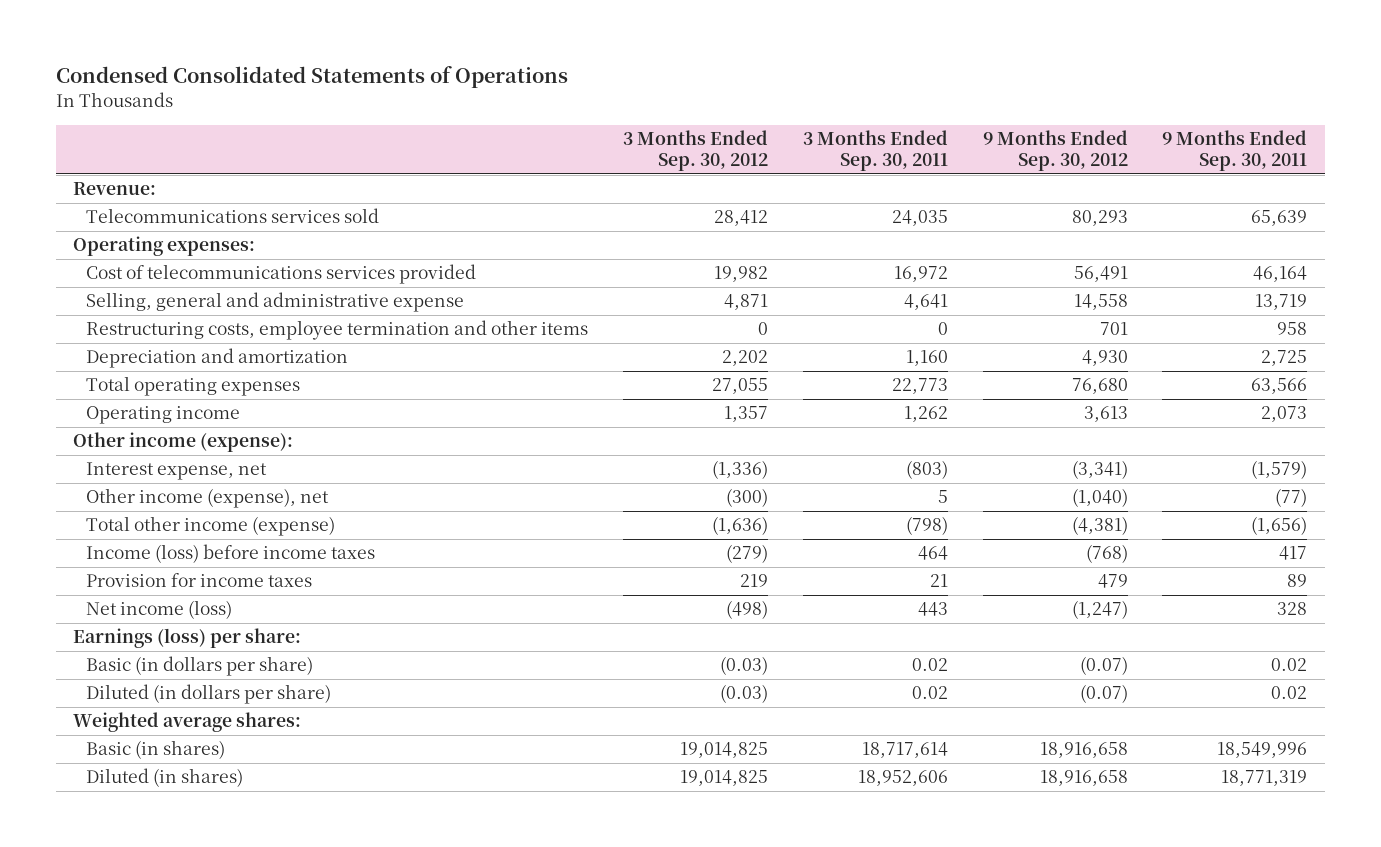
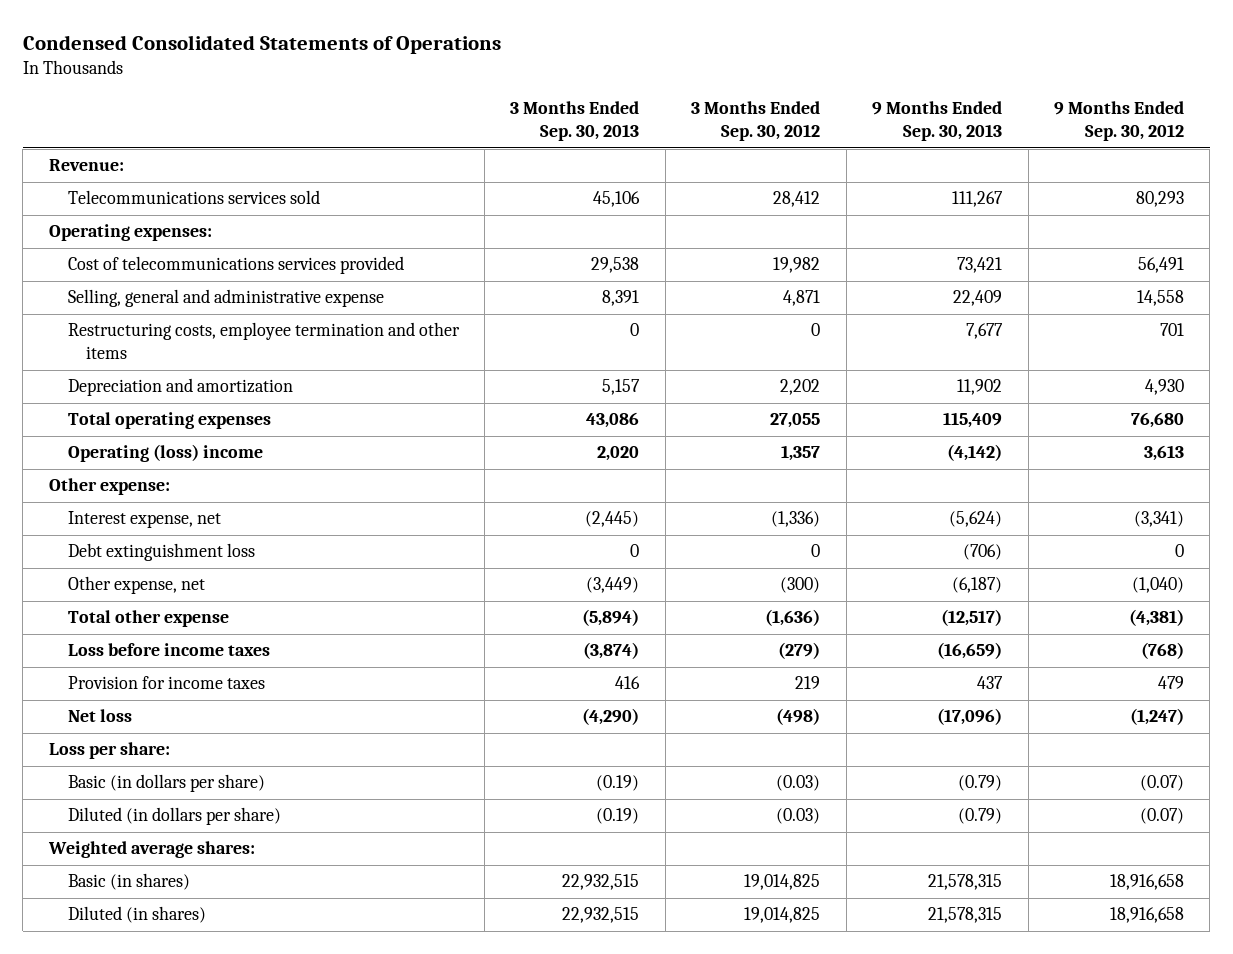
[802,129,948,172] 3 Months Ended Sep. 30, 2011 -> none
[1162,129,1308,172] 9 Months Ended Sep. 30, 2011 -> none
none -> [510,101,640,142] 3 Months Ended Sep. 30, 2013
none -> [872,101,1003,142] 9 Months Ended Sep. 30, 2013
[85,406,240,425] Operating income -> [67,444,263,463] Operating (loss) income
[73,432,294,453] Other income (expense): -> [48,478,170,496] Other expense:
none -> [67,543,255,562] Debt extinguishment loss
[85,488,329,509] Other income (expense), net -> [67,576,205,595] Other expense, net
[85,516,335,537] Total other income (expense) -> [67,610,229,628] Total other expense
[85,544,375,564] Income (loss) before income taxes -> [67,643,270,657] Loss before income taxes
[85,600,232,620] Net income (loss) -> [67,709,132,723] Net loss
[73,628,302,649] Earnings (loss) per share: -> [48,742,170,760] Loss per share:

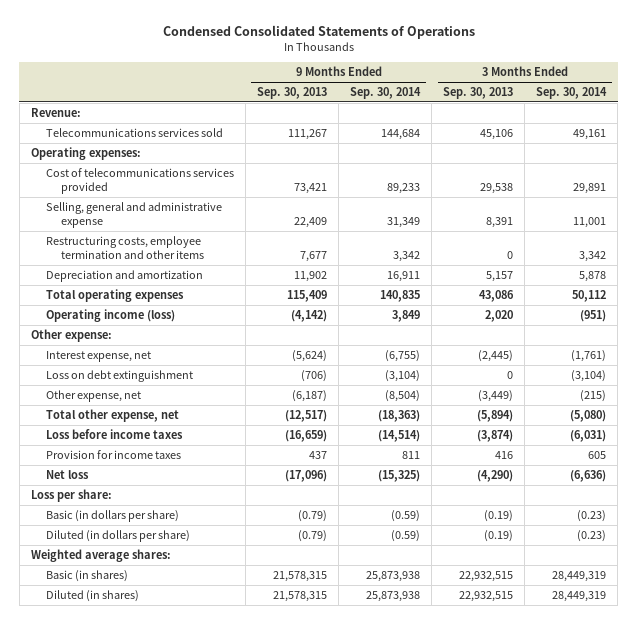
[691,101,821,142] 3 Months Ended Sep. 30, 2012 -> none
[1053,101,1184,142] 9 Months Ended Sep. 30, 2012 -> none
none -> [350,87,422,100] Sep. 30, 2014
none -> [536,87,608,100] Sep. 30, 2014
[67,444,263,463] Operating (loss) income -> [45,308,175,322] Operating income (loss)
[67,543,255,562] Debt extinguishment loss -> [45,369,193,382] Loss on debt extinguishment
[67,610,229,628] Total other expense -> [45,408,179,422] Total other expense, net

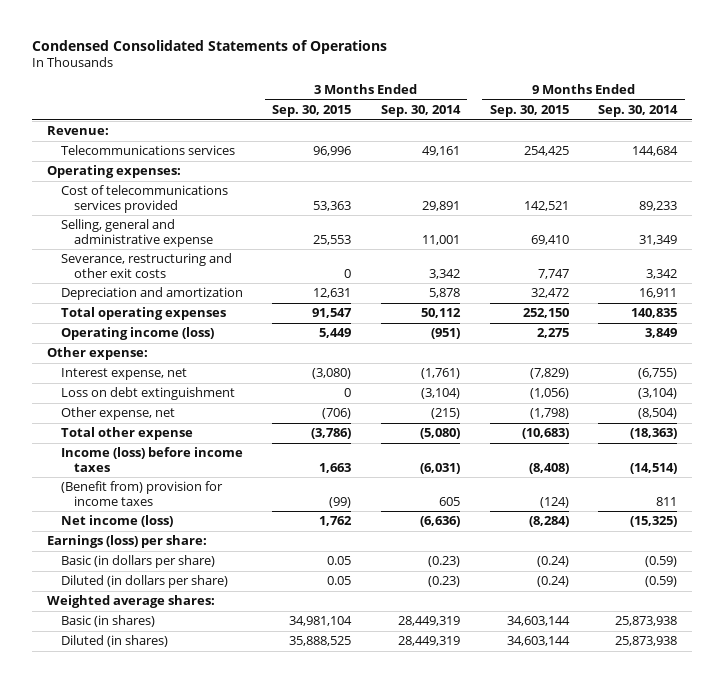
[257,87,328,100] Sep. 30, 2013 -> none
[443,87,514,100] Sep. 30, 2013 -> none
none -> [272,104,352,117] Sep. 30, 2015
none -> [489,104,569,117] Sep. 30, 2015
[45,127,223,137] Telecommunications services sold -> [60,145,235,156] Telecommunications services
[45,235,205,260] Restructuring costs, employee termination and other items -> [60,253,232,278] Severance, restructuring and other exit costs
[45,408,179,422] Total other expense, net -> [60,427,193,441] Total other expense
[45,428,183,439] Loss before income taxes -> [60,447,243,472] Income (loss) before income taxes
[45,449,181,459] Provision for income taxes -> [60,481,223,506] (Benefit from) provision for income taxes
[45,469,89,479] Net loss -> [60,515,173,528] Net income (loss)
[30,488,112,502] Loss per share: -> [46,535,207,549] Earnings (loss) per share:

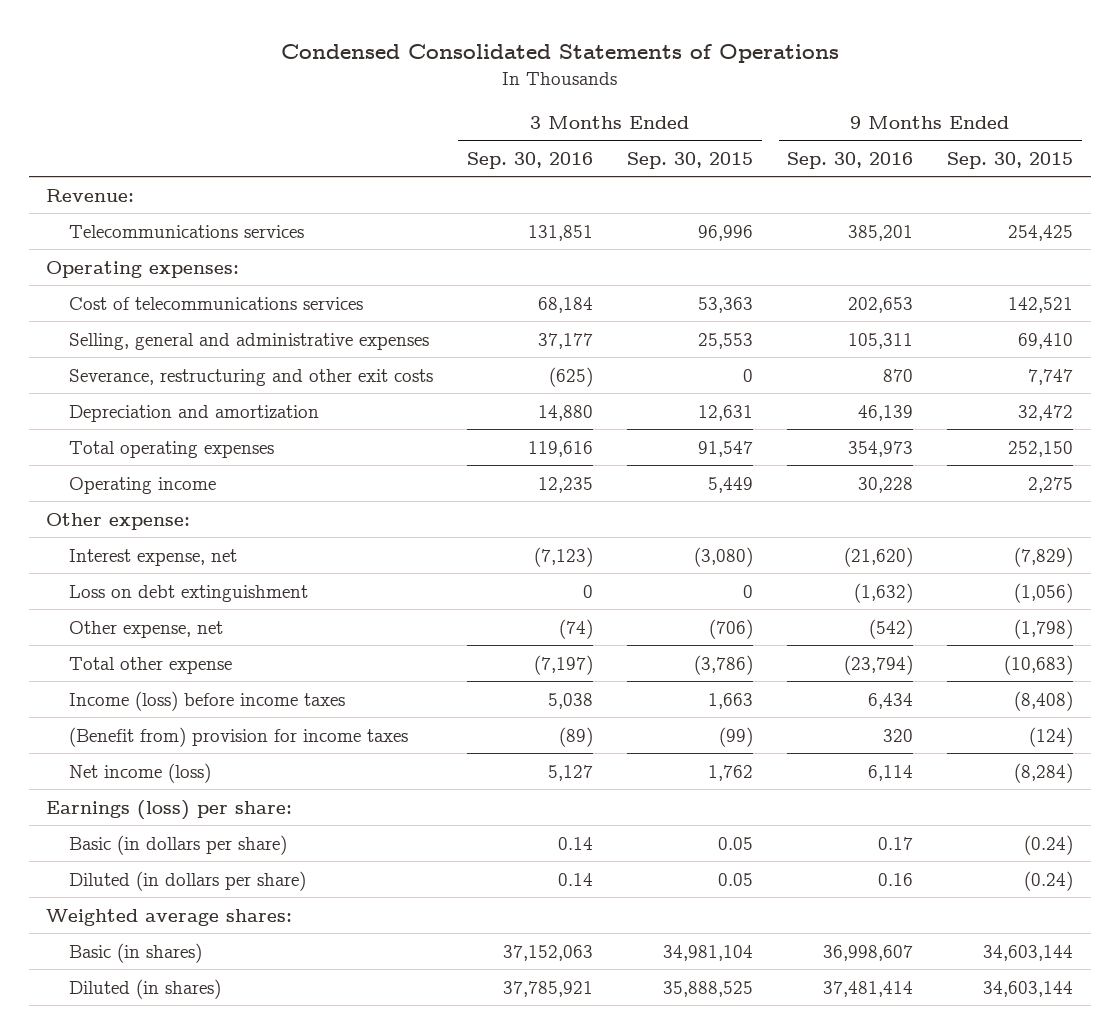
[380,104,461,117] Sep. 30, 2014 -> none
[598,104,679,117] Sep. 30, 2014 -> none
none -> [467,151,594,169] Sep. 30, 2016
none -> [787,151,914,169] Sep. 30, 2016
[60,185,228,213] Cost of telecommunications services provided -> [68,296,363,310] Cost of telecommunications services
[60,219,214,247] Selling, general and administrative expense -> [68,332,429,350] Selling, general and administrative expenses
[60,327,214,341] Operating income (loss) -> [68,476,216,494] Operating income

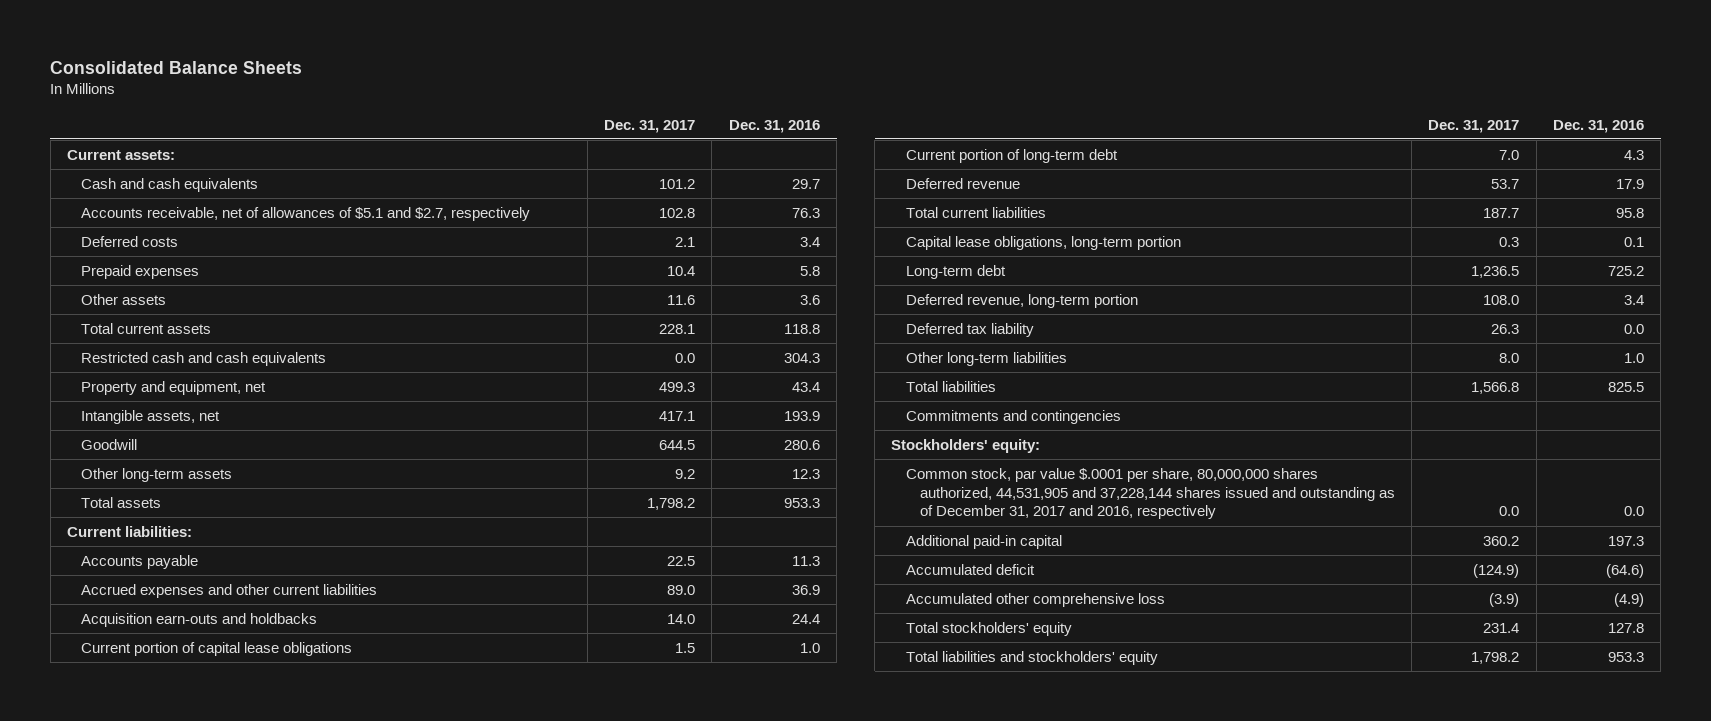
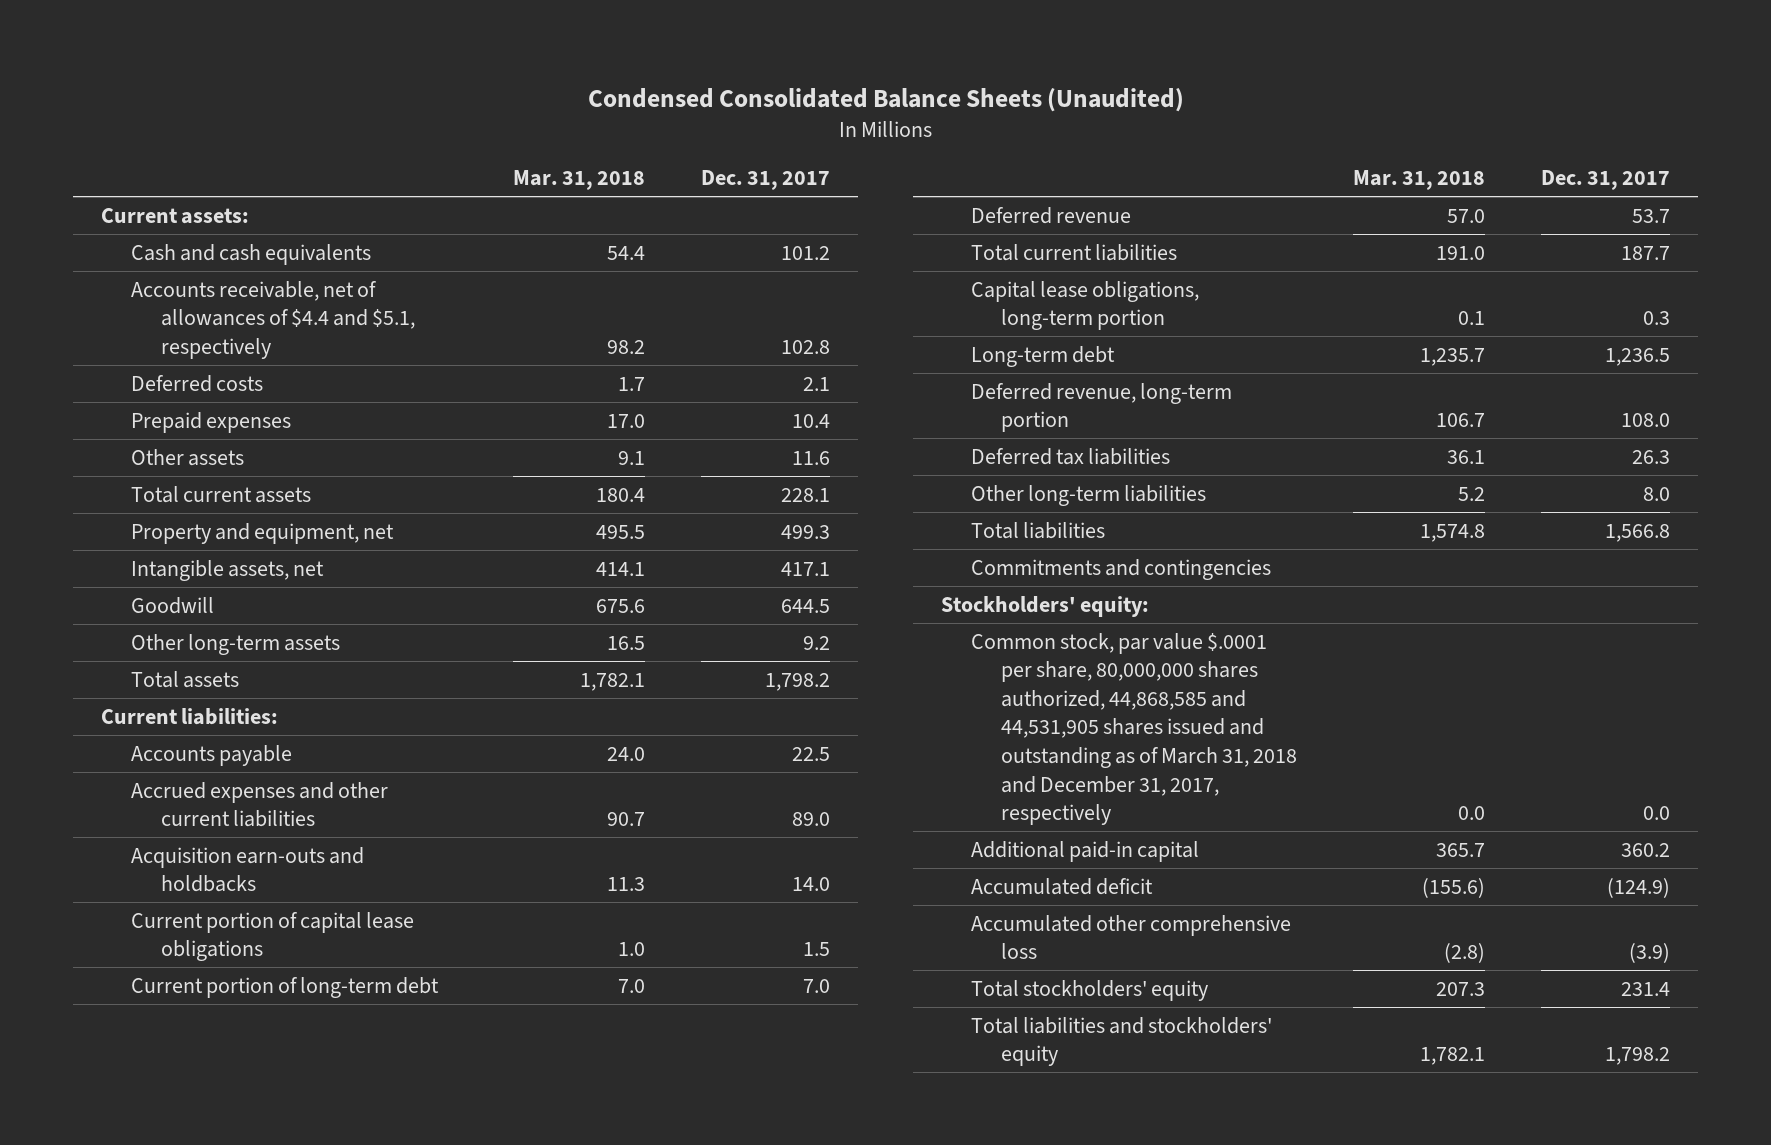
[50,60,303,74] Consolidated Balance Sheets -> [587,88,1184,113] Condensed Consolidated Balance Sheets (Unaudited)
[728,119,820,133] Dec. 31, 2016 -> none
none -> [512,170,645,191] Mar. 31, 2018
[81,206,531,221] Accounts receivable, net of allowances of $5.1 and $2.7, respectively -> [131,280,415,359] Accounts receivable, net of allowances of $4.4 and $5.1, respectively
[81,351,327,366] Restricted cash and cash equivalents -> none
[905,322,1034,337] Deferred tax liability -> [971,447,1171,465] Deferred tax liabilities
[905,467,1395,520] Common stock, par value $.0001 per share, 80,000,000 shares authorized, 44,531,905 and 37,228,144 shares issued and outstanding as of December 31, 2017 and 2016, respectively -> [971,632,1298,826] Common stock, par value $.0001 per share, 80,000,000 shares authorized, 44,868,585 and 44,531,905 shares issued and outstanding as of March 31, 2018 and December 31, 2017, respectively

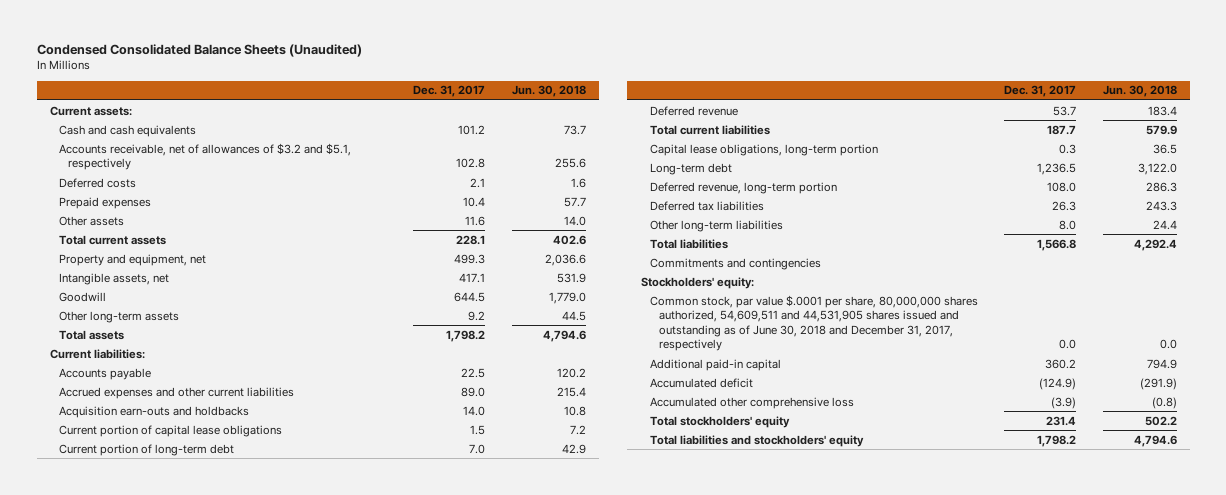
[512,170,645,191] Mar. 31, 2018 -> none
none -> [511,85,586,98] Jun. 30, 2018
[131,280,415,359] Accounts receivable, net of allowances of $4.4 and $5.1, respectively -> [58,142,351,171] Accounts receivable, net of allowances of $3.2 and $5.1, respectively
[971,632,1298,826] Common stock, par value $.0001 per share, 80,000,000 shares authorized, 44,868,585 and 44,531,905 shares issued and outstanding as of March 31, 2018 and December 31, 2017, respectively -> [649,294,978,352] Common stock, par value $.0001 per share, 80,000,000 shares authorized, 54,609,511 and 44,531,905 shares issued and outstanding as of June 30, 2018 and December 31, 2017, respectively

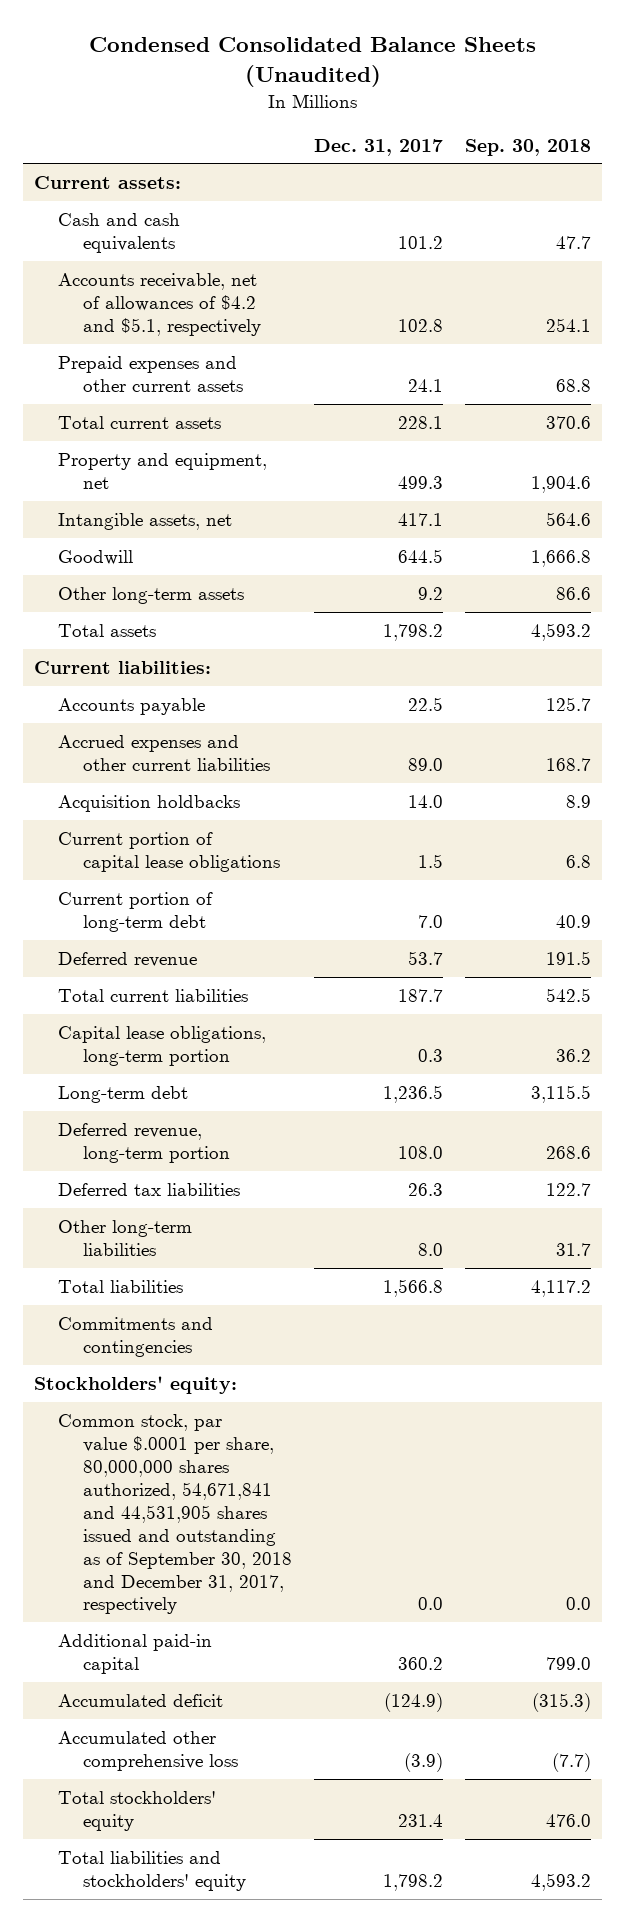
[511,85,586,98] Jun. 30, 2018 -> none
none -> [465,138,592,156] Sep. 30, 2018
[58,177,136,188] Deferred costs -> none
[58,196,151,209] Prepaid expenses -> none
[58,215,124,226] Other assets -> none
[58,142,351,171] Accounts receivable, net of allowances of $3.2 and $5.1, respectively -> [58,272,261,336] Accounts receivable, net of allowances of $4.2 and $5.1, respectively
none -> [58,355,243,392] Prepaid expenses and other current assets
[58,405,249,418] Acquisition earn-outs and holdbacks -> [58,794,241,812] Acquisition holdbacks
[649,294,978,352] Common stock, par value $.0001 per share, 80,000,000 shares authorized, 54,609,511 and 44,531,905 shares issued and outstanding as of June 30, 2018 and December 31, 2017, respectively -> [58,1413,292,1615] Common stock, par value $.0001 per share, 80,000,000 shares authorized, 54,671,841 and 44,531,905 shares issued and outstanding as of September 30, 2018 and December 31, 2017, respectively

